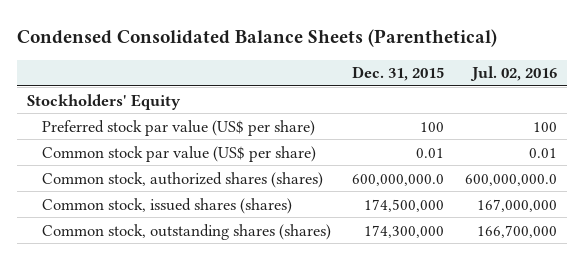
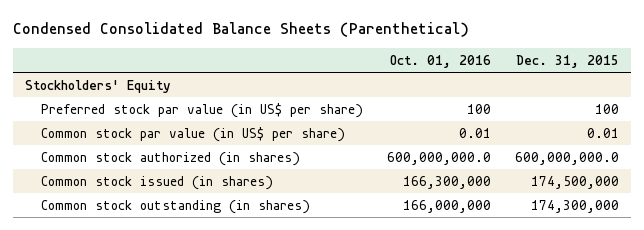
[469,66,557,82] Jul. 02, 2016 -> none
none -> [390,54,492,68] Oct. 01, 2016
[42,119,316,136] Preferred stock par value (US$ per share) -> [41,102,364,118] Preferred stock par value (in US$ per share)
[42,145,317,162] Common stock par value (US$ per share) -> [41,126,346,142] Common stock par value (in US$ per share)
[42,171,324,188] Common stock, authorized shares (shares) -> [41,151,301,166] Common stock authorized (in shares)
[42,197,293,214] Common stock, issued shares (shares) -> [41,175,274,190] Common stock issued (in shares)
[42,223,332,240] Common stock, outstanding shares (shares) -> [41,199,311,214] Common stock outstanding (in shares)

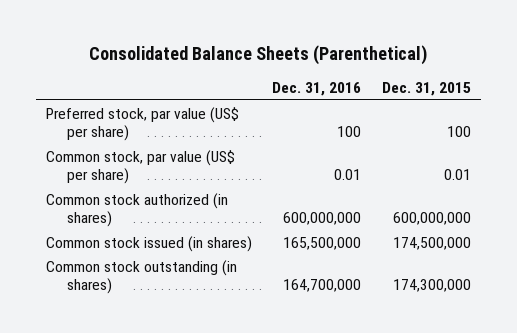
[12,22,469,38] Condensed Consolidated Balance Sheets (Parenthetical) -> [89,44,428,65] Consolidated Balance Sheets (Parenthetical)
[390,54,492,68] Oct. 01, 2016 -> none
none -> [272,82,362,97] Dec. 31, 2016
[24,79,171,93] Stockholders' Equity -> none
[41,102,364,118] Preferred stock par value (in US$ per share) -> [45,106,239,142] Preferred stock, par value (US$ per share)
[41,126,346,142] Common stock par value (in US$ per share) -> [45,149,235,185] Common stock, par value (US$ per share)
[515,151,620,165] 600,000,000.0 -> [392,212,471,226] 600,000,000

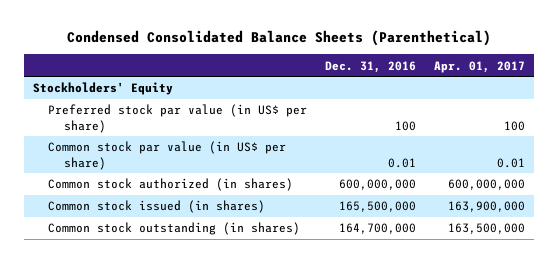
[89,44,428,65] Consolidated Balance Sheets (Parenthetical) -> [66,30,491,47] Condensed Consolidated Balance Sheets (Parenthetical)
[381,82,471,97] Dec. 31, 2015 -> none
none -> [434,60,526,73] Apr. 01, 2017
none -> [32,82,173,96] Stockholders' Equity
[45,106,239,142] Preferred stock, par value (US$ per share) -> [48,104,308,133] Preferred stock par value (in US$ per share)
[45,149,235,185] Common stock, par value (US$ per share) -> [48,141,287,170] Common stock par value (in US$ per share)

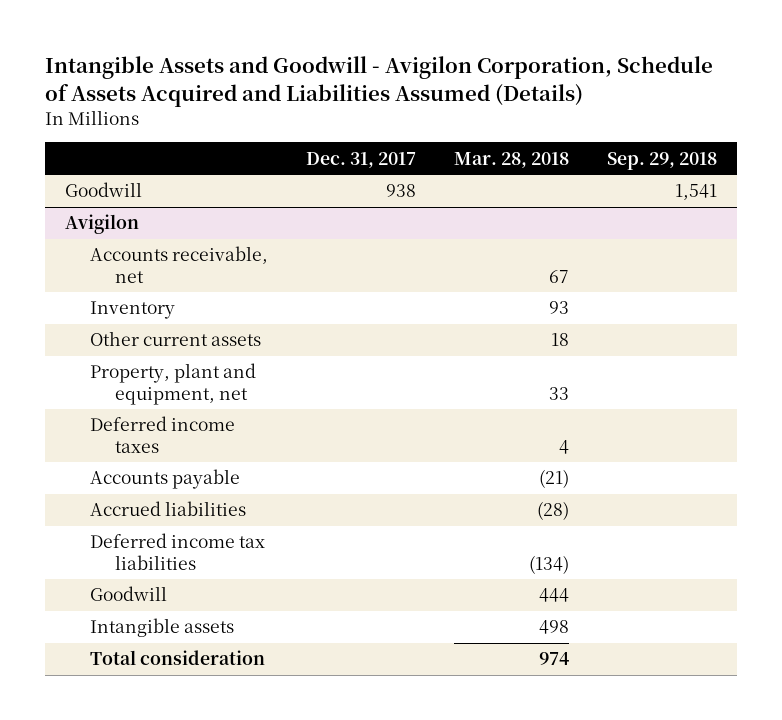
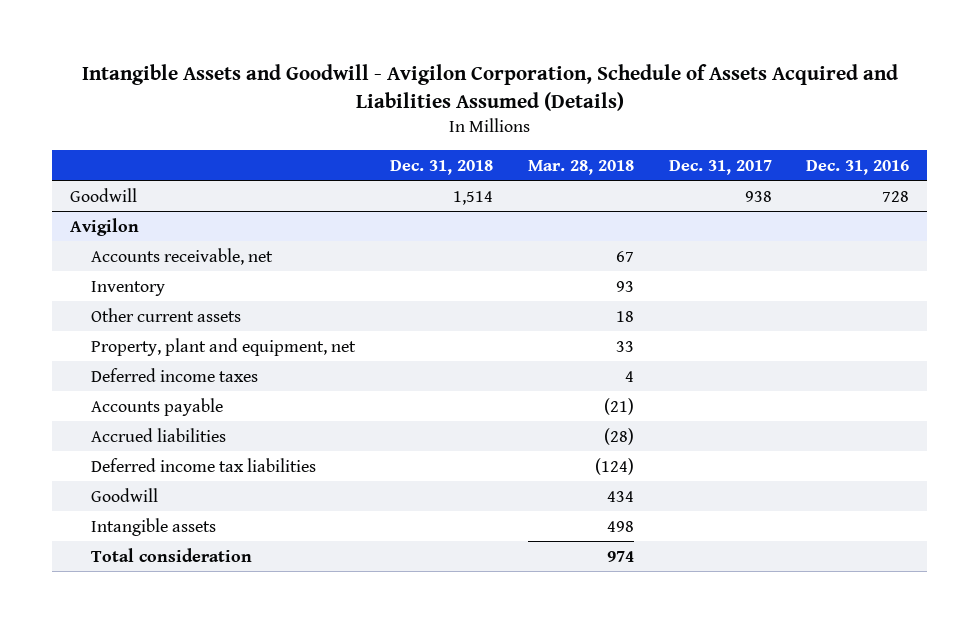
[607,151,718,170] Sep. 29, 2018 -> none
none -> [390,159,494,175] Dec. 31, 2018
none -> [806,159,910,175] Dec. 31, 2016
[529,554,570,574] (134) -> [594,457,634,475] (124)
[539,588,570,603] 444 -> [606,490,634,502] 434

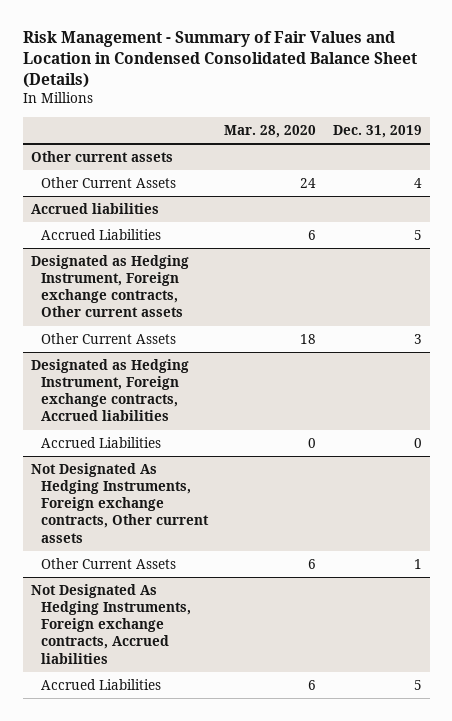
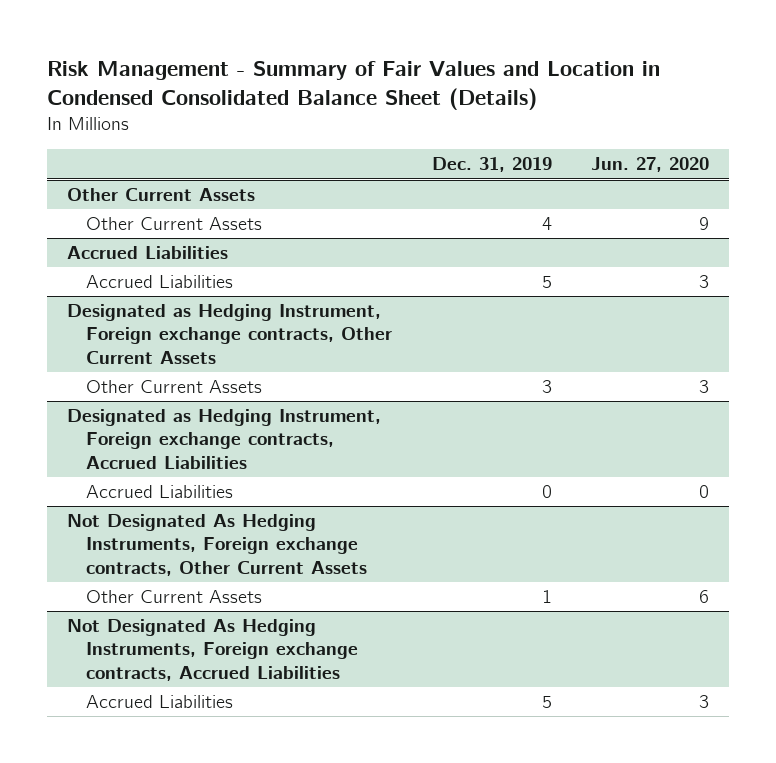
[224,124,317,138] Mar. 28, 2020 -> none
none -> [591,157,710,173] Jun. 27, 2020
[30,150,173,162] Other current assets -> [66,188,255,202] Other Current Assets
[30,202,159,214] Accrued liabilities -> [66,246,228,260] Accrued Liabilities
[30,254,189,318] Designated as Hedging Instrument, Foreign exchange contracts, Other current assets -> [66,304,393,364] Designated as Hedging Instrument, Foreign exchange contracts, Other Current Assets
[30,358,189,422] Designated as Hedging Instrument, Foreign exchange contracts, Accrued liabilities -> [66,409,381,469] Designated as Hedging Instrument, Foreign exchange contracts, Accrued Liabilities
[30,462,210,543] Not Designated As Hedging Instruments, Foreign exchange contracts, Other current assets -> [66,514,368,576] Not Designated As Hedging Instruments, Foreign exchange contracts, Other Current Assets
[30,583,192,664] Not Designated As Hedging Instruments, Foreign exchange contracts, Accrued liabilities -> [66,619,359,681] Not Designated As Hedging Instruments, Foreign exchange contracts, Accrued Liabilities

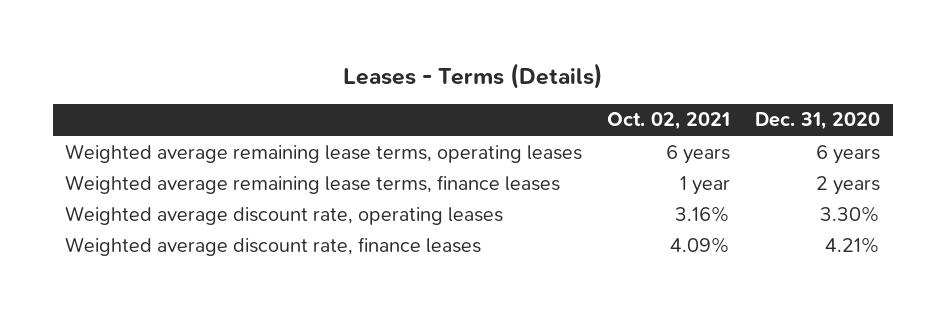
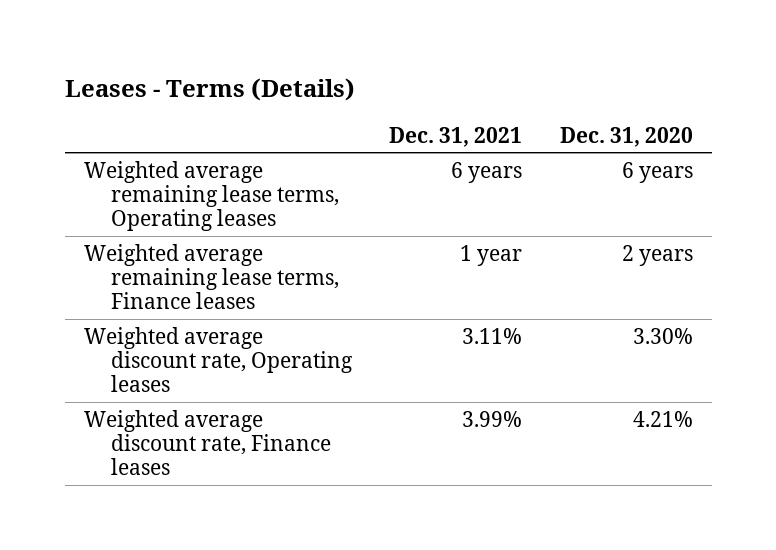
[607,112,731,131] Oct. 02, 2021 -> none
none -> [389,126,523,147] Dec. 31, 2021
[65,143,583,163] Weighted average remaining lease terms, operating leases -> [83,160,340,231] Weighted average remaining lease terms, Operating leases
[65,174,561,194] Weighted average remaining lease terms, finance leases -> [83,243,340,309] Weighted average remaining lease terms, Finance leases
[65,205,504,225] Weighted average discount rate, operating leases -> [83,326,354,392] Weighted average discount rate, Operating leases
[65,236,482,256] Weighted average discount rate, finance leases -> [83,409,332,475] Weighted average discount rate, Finance leases

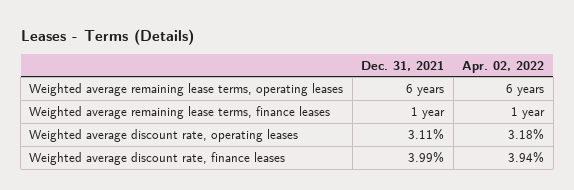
[559,126,693,147] Dec. 31, 2020 -> none
none -> [462,60,545,73] Apr. 02, 2022
[83,160,340,231] Weighted average remaining lease terms, Operating leases -> [29,82,344,96] Weighted average remaining lease terms, operating leases
[83,243,340,309] Weighted average remaining lease terms, Finance leases -> [29,105,331,119] Weighted average remaining lease terms, finance leases
[83,326,354,392] Weighted average discount rate, Operating leases -> [29,128,299,142] Weighted average discount rate, operating leases
[83,409,332,475] Weighted average discount rate, Finance leases -> [29,151,286,165] Weighted average discount rate, finance leases

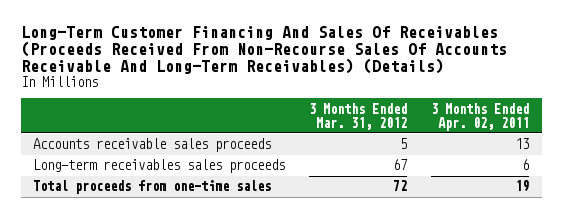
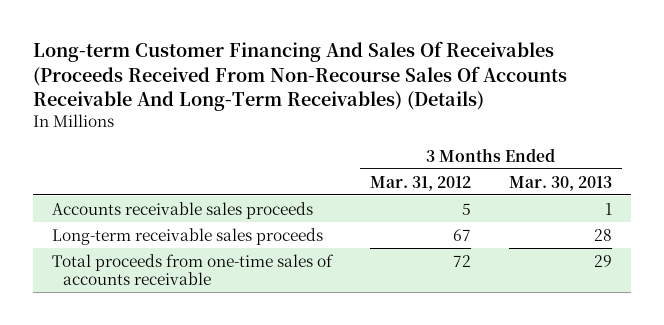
[20,25,507,75] Long-Term Customer Financing And Sales Of Receivables (Proceeds Received From Non-Recourse Sales Of Accounts Receivable And Long-Term Receivables) (Details) -> [32,41,567,111] Long-term Customer Financing And Sales Of Receivables (Proceeds Received From Non-Recourse Sales Of Accounts Receivable And Long-Term Receivables) (Details)
[431,102,530,131] 3 Months Ended Apr. 02, 2011 -> none
none -> [509,175,613,191] Mar. 30, 2013
[32,159,285,174] Long-term receivables sales proceeds -> [51,227,323,245] Long-term receivable sales proceeds
[32,180,271,195] Total proceeds from one-time sales -> [51,253,334,286] Total proceeds from one-time sales of accounts receivable

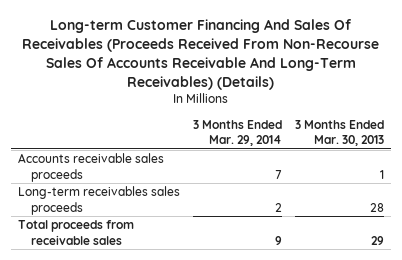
[369,175,471,191] Mar. 31, 2012 -> none
none -> [193,120,283,147] 3 Months Ended Mar. 29, 2014
[51,227,323,245] Long-term receivable sales proceeds -> [17,186,180,215] Long-term receivables sales proceeds
[51,253,334,286] Total proceeds from one-time sales of accounts receivable -> [17,220,134,245] Total proceeds from receivable sales

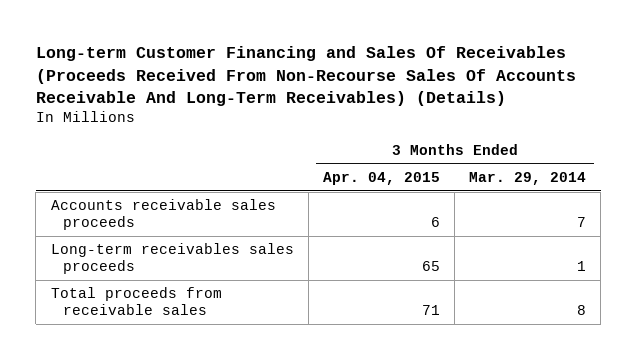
[22,19,380,90] Long-term Customer Financing And Sales Of Receivables (Proceeds Received From Non-Recourse Sales Of Accounts Receivable And Long-Term Receivables) (Details) -> [35,46,576,106] Long-term Customer Financing and Sales Of Receivables (Proceeds Received From Non-Recourse Sales Of Accounts Receivable And Long-Term Receivables) (Details)
[295,120,385,147] 3 Months Ended Mar. 30, 2013 -> none
none -> [322,172,440,186] Apr. 04, 2015
[275,202,283,212] 2 -> [577,261,587,272] 1
[275,235,283,245] 9 -> [577,305,587,316] 8

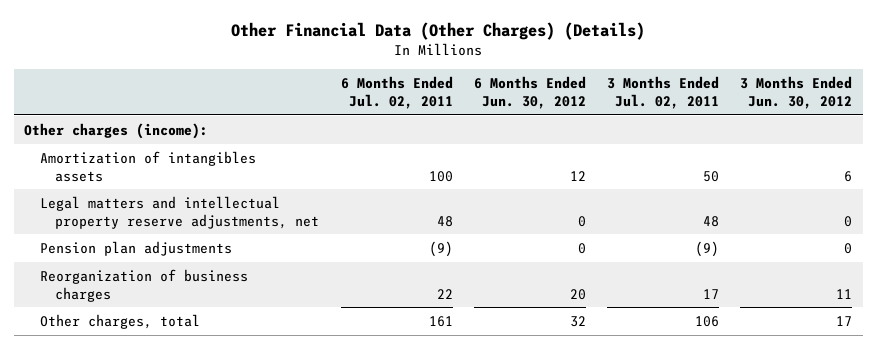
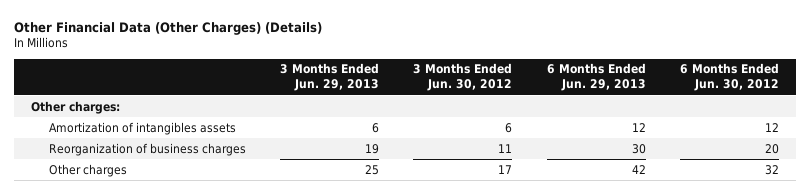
[340,75,453,109] 6 Months Ended Jul. 02, 2011 -> none
[607,75,720,109] 3 Months Ended Jul. 02, 2011 -> none
none -> [279,63,379,92] 3 Months Ended Jun. 29, 2013
none -> [546,63,646,92] 6 Months Ended Jun. 29, 2013
[24,122,209,139] Other charges (income): -> [31,100,121,114] Other charges:
[39,195,320,229] Legal matters and intellectual property reserve adjustments, net -> none
[39,240,232,256] Pension plan adjustments -> none
[39,313,200,329] Other charges, total -> [48,163,127,177] Other charges

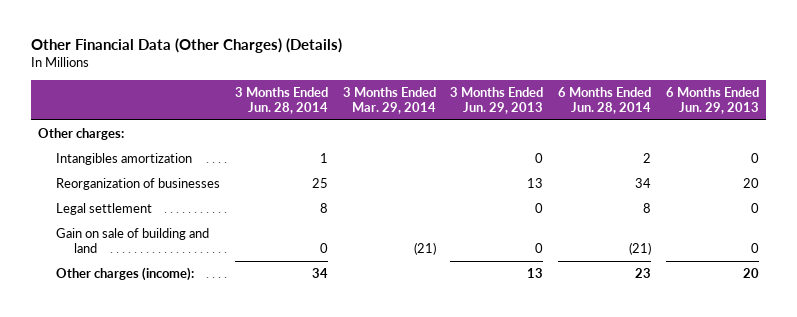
[413,63,513,92] 3 Months Ended Jun. 30, 2012 -> none
[679,63,779,92] 6 Months Ended Jun. 30, 2012 -> none
none -> [234,87,328,115] 3 Months Ended Jun. 28, 2014
none -> [342,87,436,115] 3 Months Ended Mar. 29, 2014
none -> [558,87,652,115] 6 Months Ended Jun. 28, 2014
[48,121,236,135] Amortization of intangibles assets -> [55,152,192,165] Intangibles amortization
[371,122,379,133] 6 -> [535,152,544,163] 0
[631,122,646,132] 12 -> [751,152,760,163] 0
[48,142,246,156] Reorganization of business charges -> [55,177,220,190] Reorganization of businesses
[364,143,379,154] 19 -> [527,177,544,188] 13
[631,143,646,154] 30 -> [743,177,760,188] 20
none -> [55,202,152,215] Legal settlement
none -> [55,227,209,254] Gain on sale of building and land
[48,163,127,177] Other charges -> [55,266,194,281] Other charges (income):
[364,164,379,175] 25 -> [527,267,544,278] 13
[631,164,646,174] 42 -> [743,267,760,278] 20

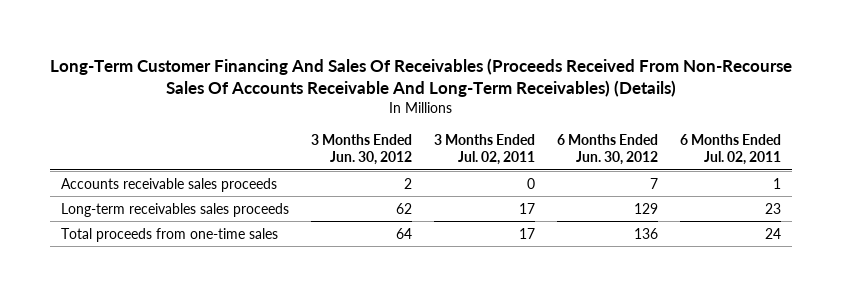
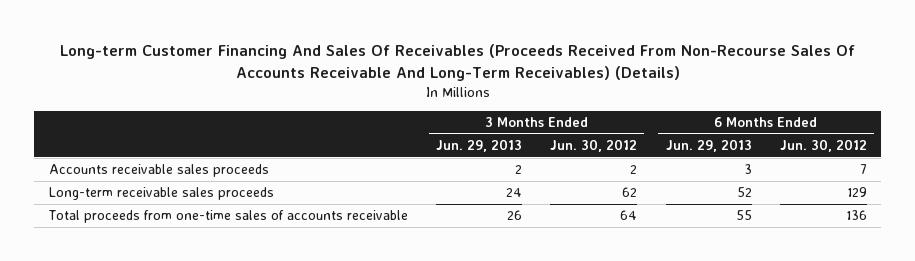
[49,57,792,97] Long-Term Customer Financing And Sales Of Receivables (Proceeds Received From Non-Recourse Sales Of Accounts Receivable And Long-Term Receivables) (Details) -> [59,44,855,81] Long-term Customer Financing And Sales Of Receivables (Proceeds Received From Non-Recourse Sales Of Accounts Receivable And Long-Term Receivables) (Details)
[433,133,535,166] 3 Months Ended Jul. 02, 2011 -> none
[680,133,782,166] 6 Months Ended Jul. 02, 2011 -> none
none -> [435,138,522,152] Jun. 29, 2013
none -> [665,138,752,152] Jun. 29, 2013
[60,202,289,217] Long-term receivables sales proceeds -> [48,187,274,201] Long-term receivable sales proceeds
[60,227,278,242] Total proceeds from one-time sales -> [47,210,408,224] Total proceeds from one-time sales of accounts receivable

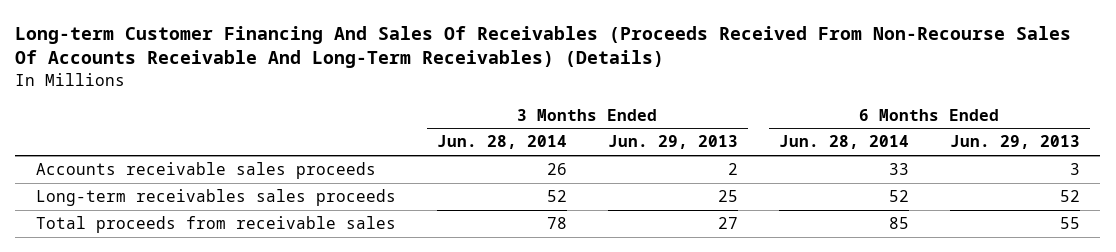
[550,138,638,152] Jun. 30, 2012 -> none
[779,138,867,152] Jun. 30, 2012 -> none
none -> [436,135,567,150] Jun. 28, 2014
none -> [778,135,909,150] Jun. 28, 2014
[48,187,274,201] Long-term receivable sales proceeds -> [35,189,396,207] Long-term receivables sales proceeds
[505,188,522,198] 24 -> [717,190,738,203] 25
[47,210,408,224] Total proceeds from one-time sales of accounts receivable -> [35,216,396,234] Total proceeds from receivable sales
[506,210,522,221] 26 -> [717,217,738,230] 27

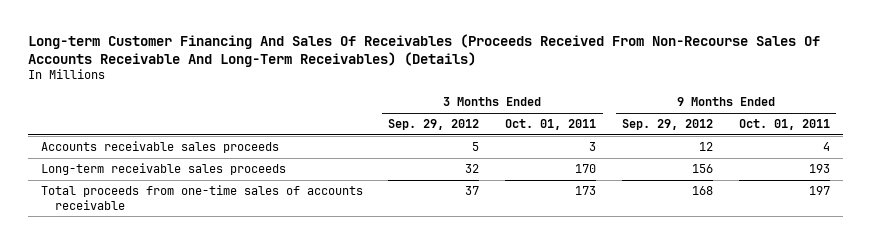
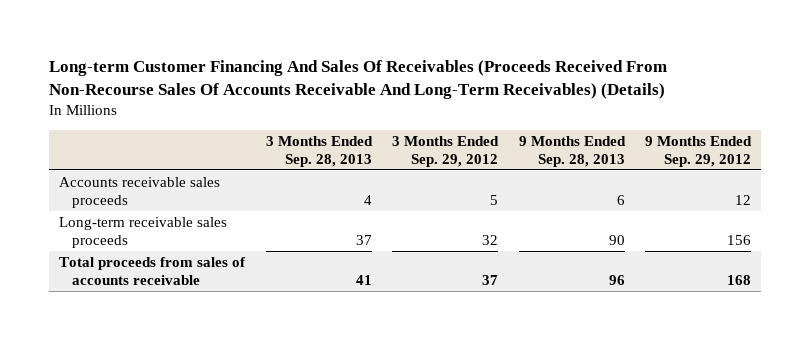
[505,119,597,131] Oct. 01, 2011 -> none
[738,119,830,131] Oct. 01, 2011 -> none
none -> [265,135,373,167] 3 Months Ended Sep. 28, 2013
none -> [518,135,626,167] 9 Months Ended Sep. 28, 2013
[40,185,363,210] Total proceeds from one-time sales of accounts receivable -> [59,256,247,285] Total proceeds from sales of accounts receivable

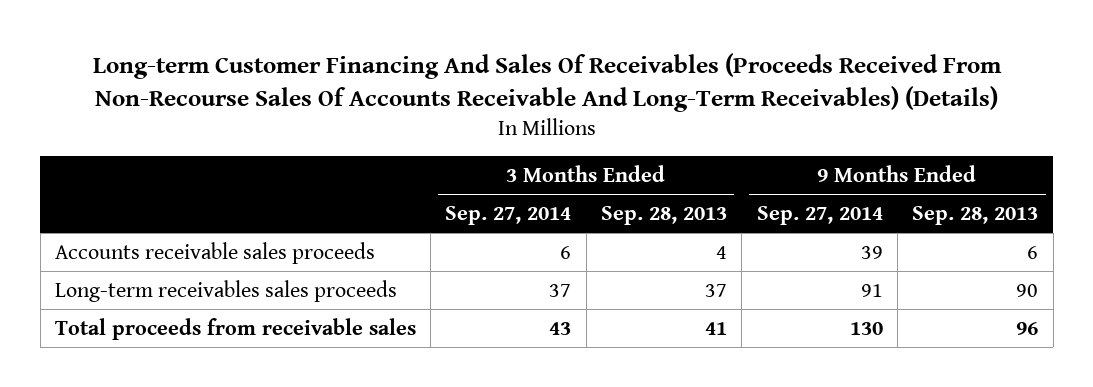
[392,135,500,167] 3 Months Ended Sep. 29, 2012 -> none
[645,135,753,167] 9 Months Ended Sep. 29, 2012 -> none
none -> [445,205,572,225] Sep. 27, 2014
none -> [756,205,883,225] Sep. 27, 2014
[59,216,228,248] Long-term receivable sales proceeds -> [54,279,397,302] Long-term receivables sales proceeds
[59,256,247,285] Total proceeds from sales of accounts receivable -> [54,317,416,340] Total proceeds from receivable sales

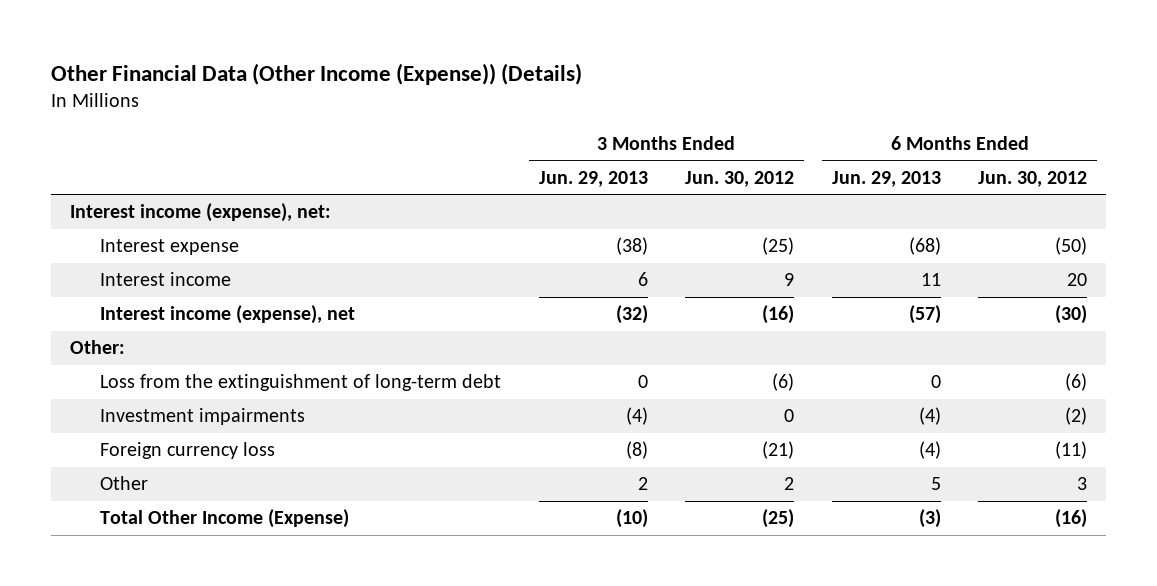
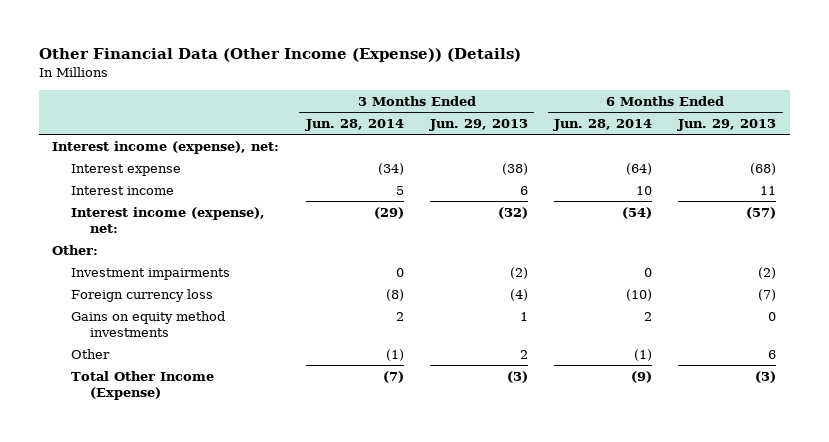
[685,170,795,187] Jun. 30, 2012 -> none
[978,170,1088,187] Jun. 30, 2012 -> none
none -> [304,118,404,131] Jun. 28, 2014
none -> [553,118,653,131] Jun. 28, 2014
[99,305,355,325] Interest income (expense), net -> [71,206,266,234] Interest income (expense), net:
[99,374,501,392] Loss from the extinguishment of long-term debt -> none
[625,407,648,426] (4) -> [509,266,528,279] (2)
[918,407,941,426] (4) -> [758,266,777,279] (2)
[625,441,648,460] (8) -> [509,288,528,301] (4)
[918,441,941,460] (4) -> [758,288,777,301] (7)
none -> [71,310,226,338] Gains on equity method investments
[930,477,941,491] 5 -> [768,349,777,359] 6
[615,509,648,529] (10) -> [506,370,528,383] (3)

